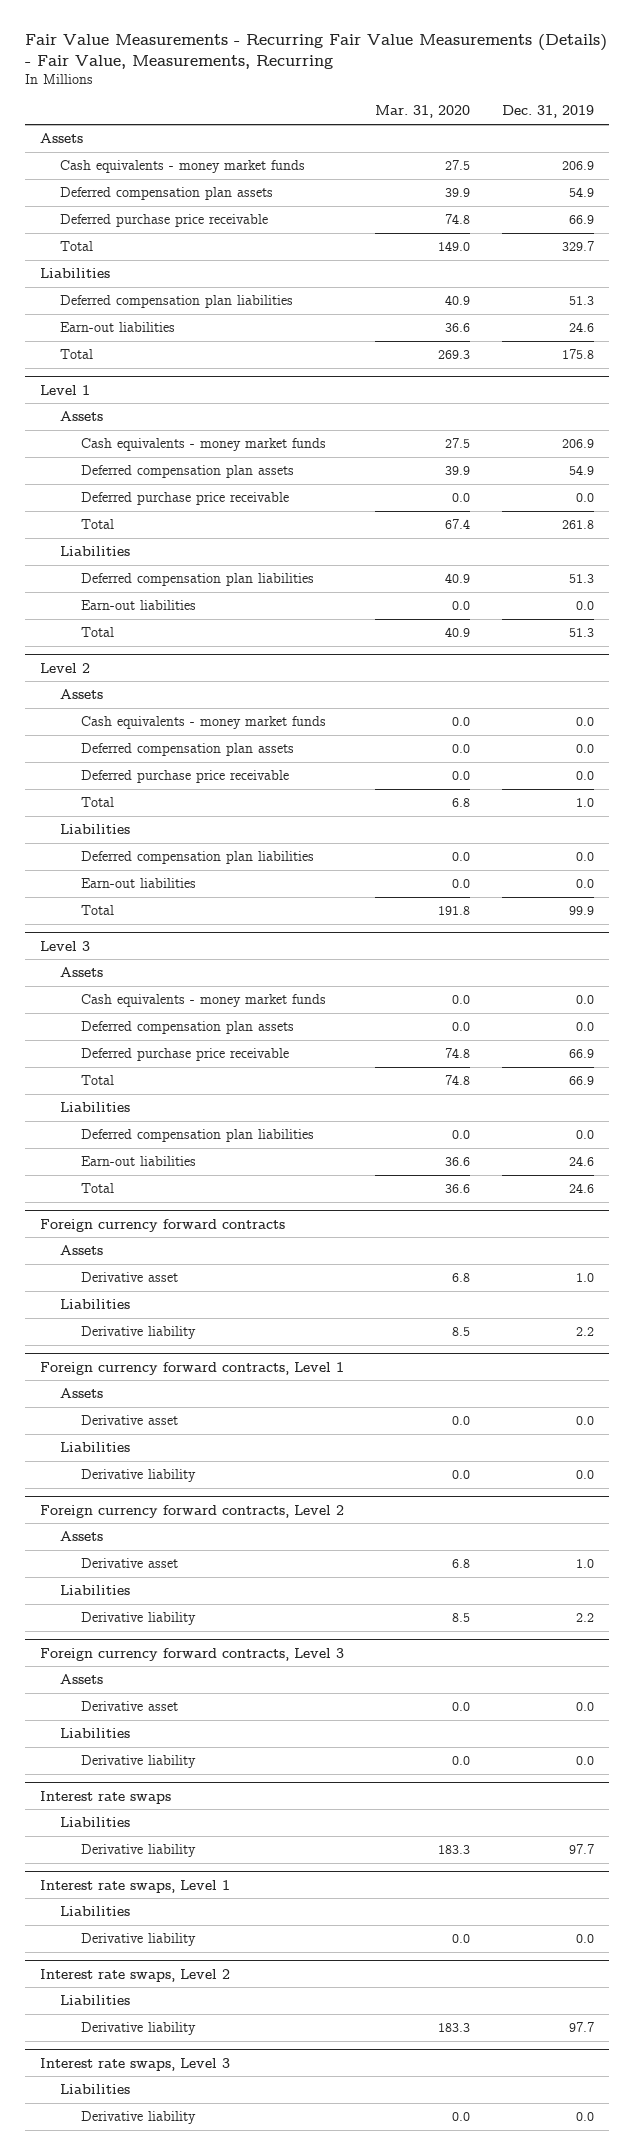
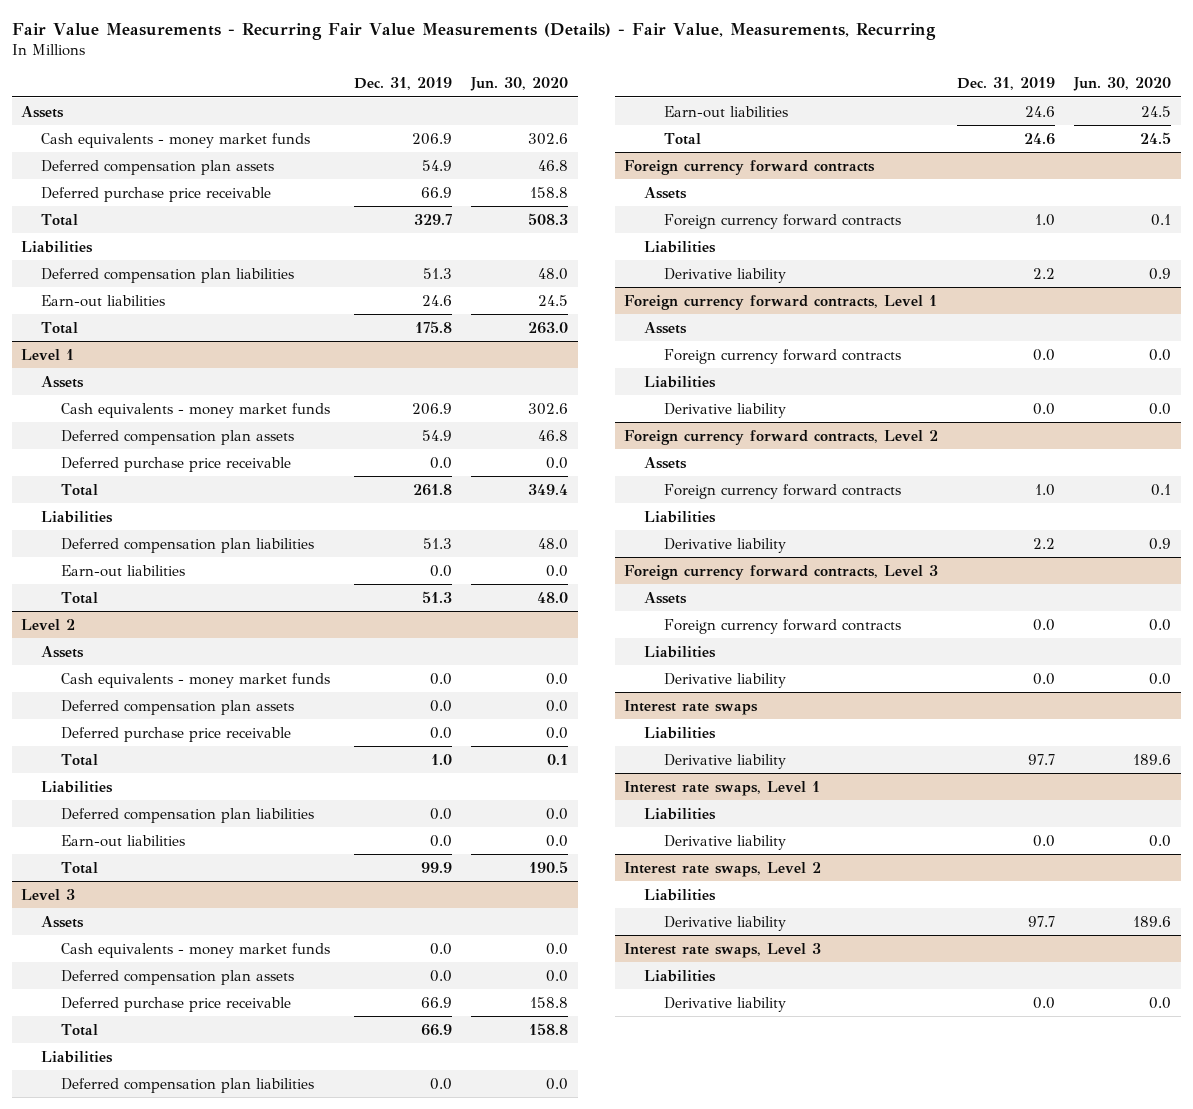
[375,105,471,119] Mar. 31, 2020 -> none
none -> [470,77,569,92] Jun. 30, 2020
[80,1271,178,1282] Derivative asset -> [663,213,901,229] Foreign currency forward contracts
[80,1414,178,1425] Derivative asset -> [663,348,901,364] Foreign currency forward contracts
[80,1557,178,1568] Derivative asset -> [663,483,901,499] Foreign currency forward contracts
[80,1700,178,1711] Derivative asset -> [663,618,901,634] Foreign currency forward contracts

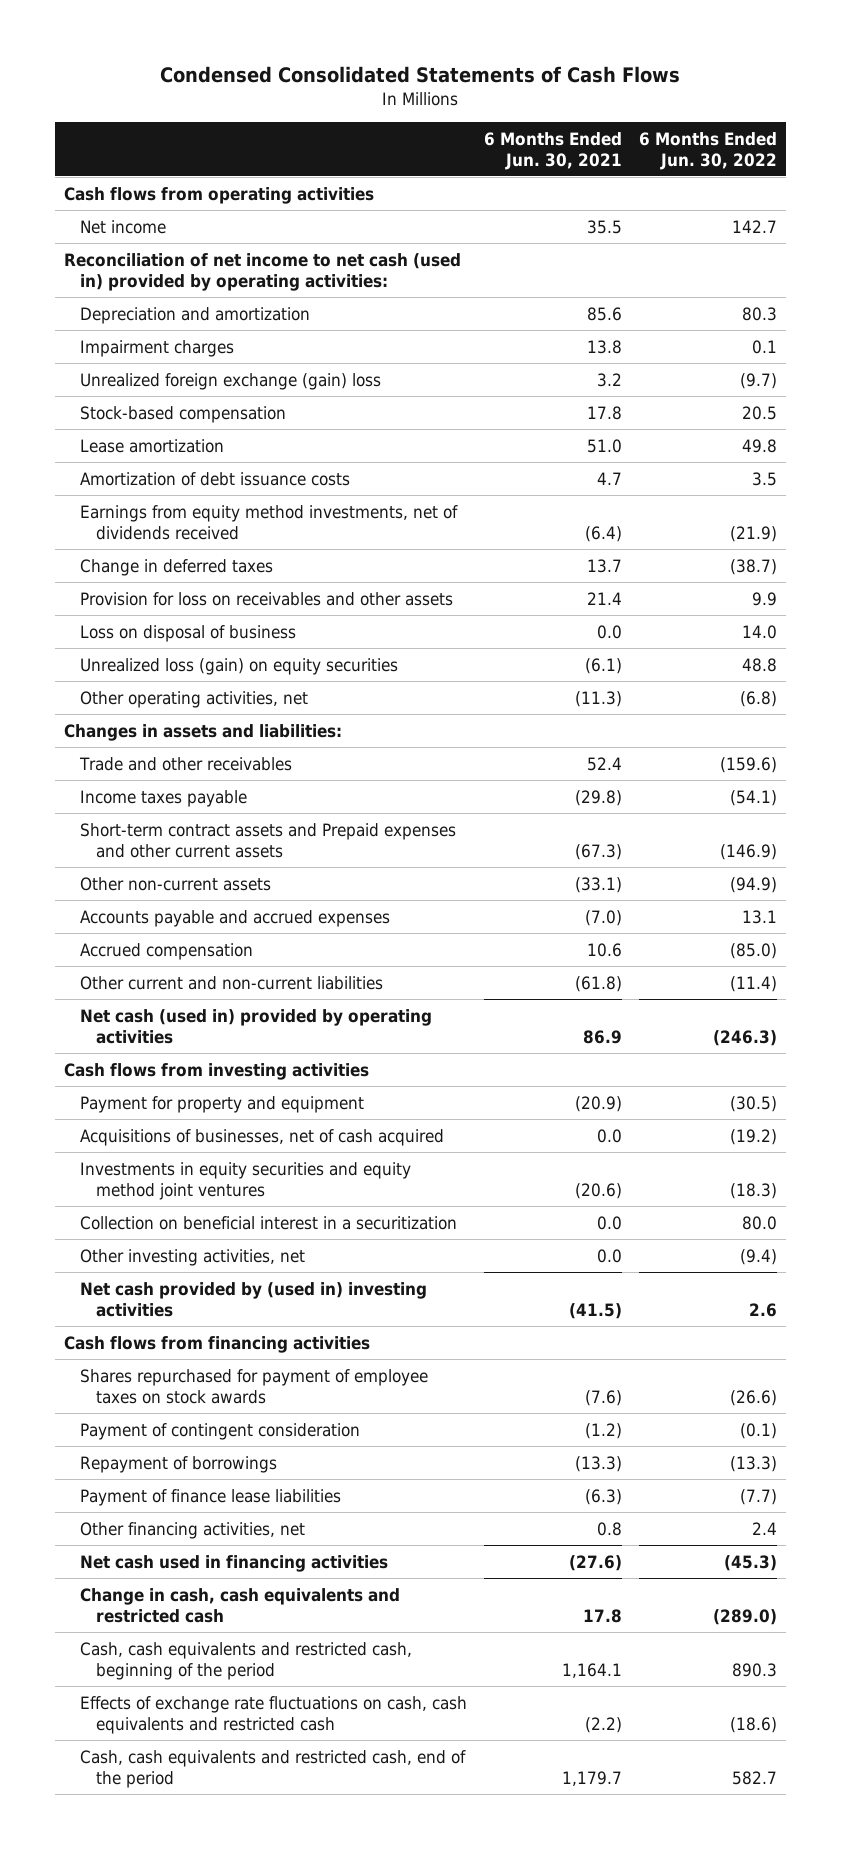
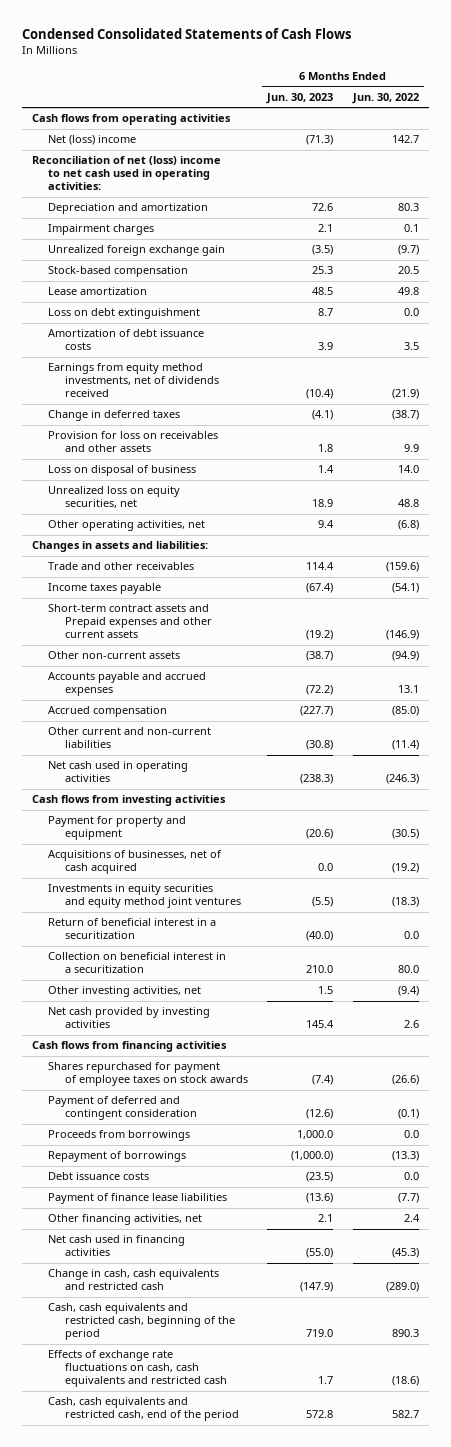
[483,131,622,170] 6 Months Ended Jun. 30, 2021 -> none
none -> [266,92,334,104] Jun. 30, 2023
[79,219,166,234] Net income -> [48,135,137,146] Net (loss) income
[63,252,461,291] Reconciliation of net income to net cash (used in) provided by operating activities: -> [31,156,221,191] Reconciliation of net (loss) income to net cash used in operating activities:
[79,372,381,390] Unrealized foreign exchange (gain) loss -> [48,245,226,257] Unrealized foreign exchange gain
none -> [48,308,201,320] Loss on debt extinguishment
[79,657,398,675] Unrealized loss (gain) on equity securities -> [48,486,181,509] Unrealized loss on equity securities, net
[79,1008,432,1044] Net cash (used in) provided by operating activities -> [48,761,189,783] Net cash used in operating activities
none -> [48,918,217,940] Return of beneficial interest in a securitization
[79,1281,427,1317] Net cash provided by (used in) investing activities -> [48,1007,211,1029] Net cash provided by investing activities
[79,1422,360,1440] Payment of contingent consideration -> [48,1096,197,1121] Payment of deferred and contingent consideration
none -> [48,1130,191,1142] Proceeds from borrowings
none -> [48,1172,150,1181] Debt issuance costs

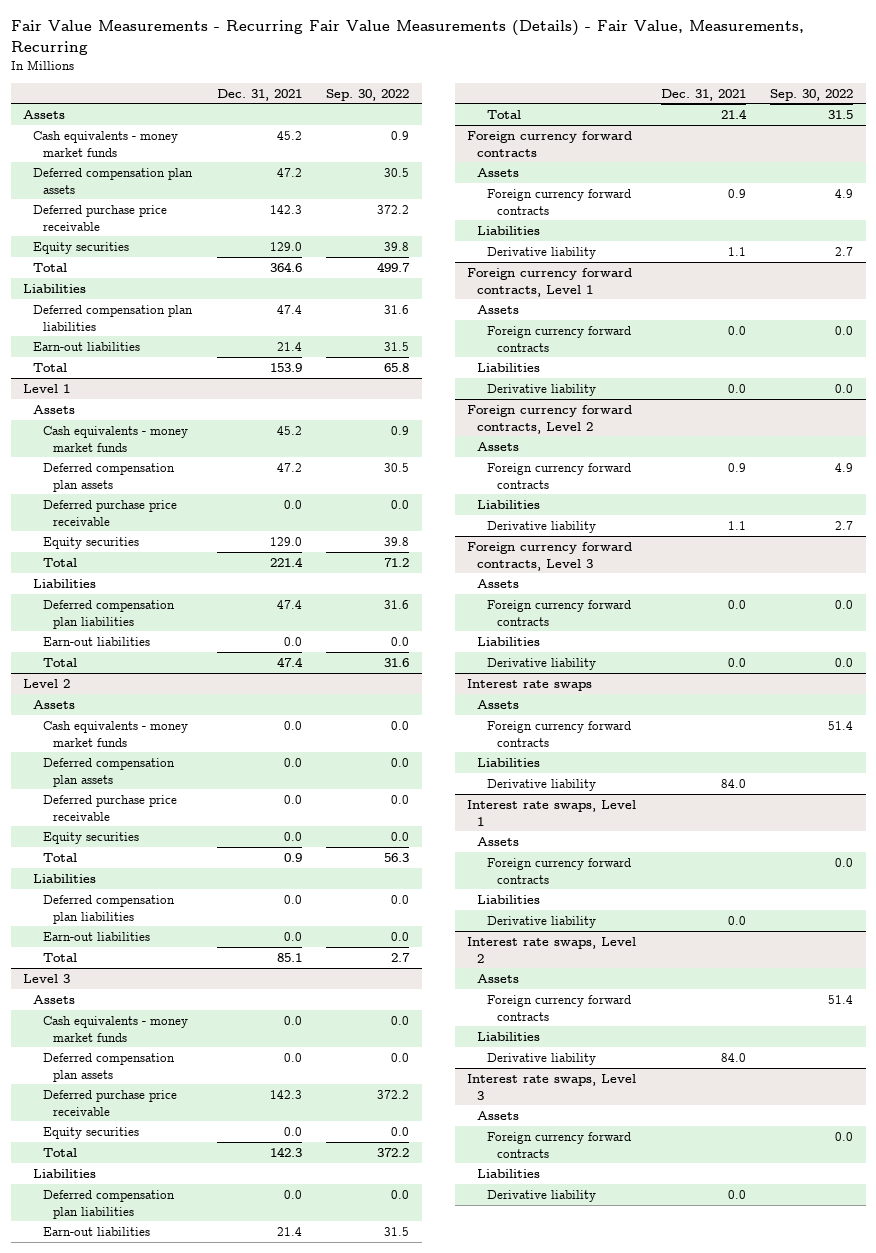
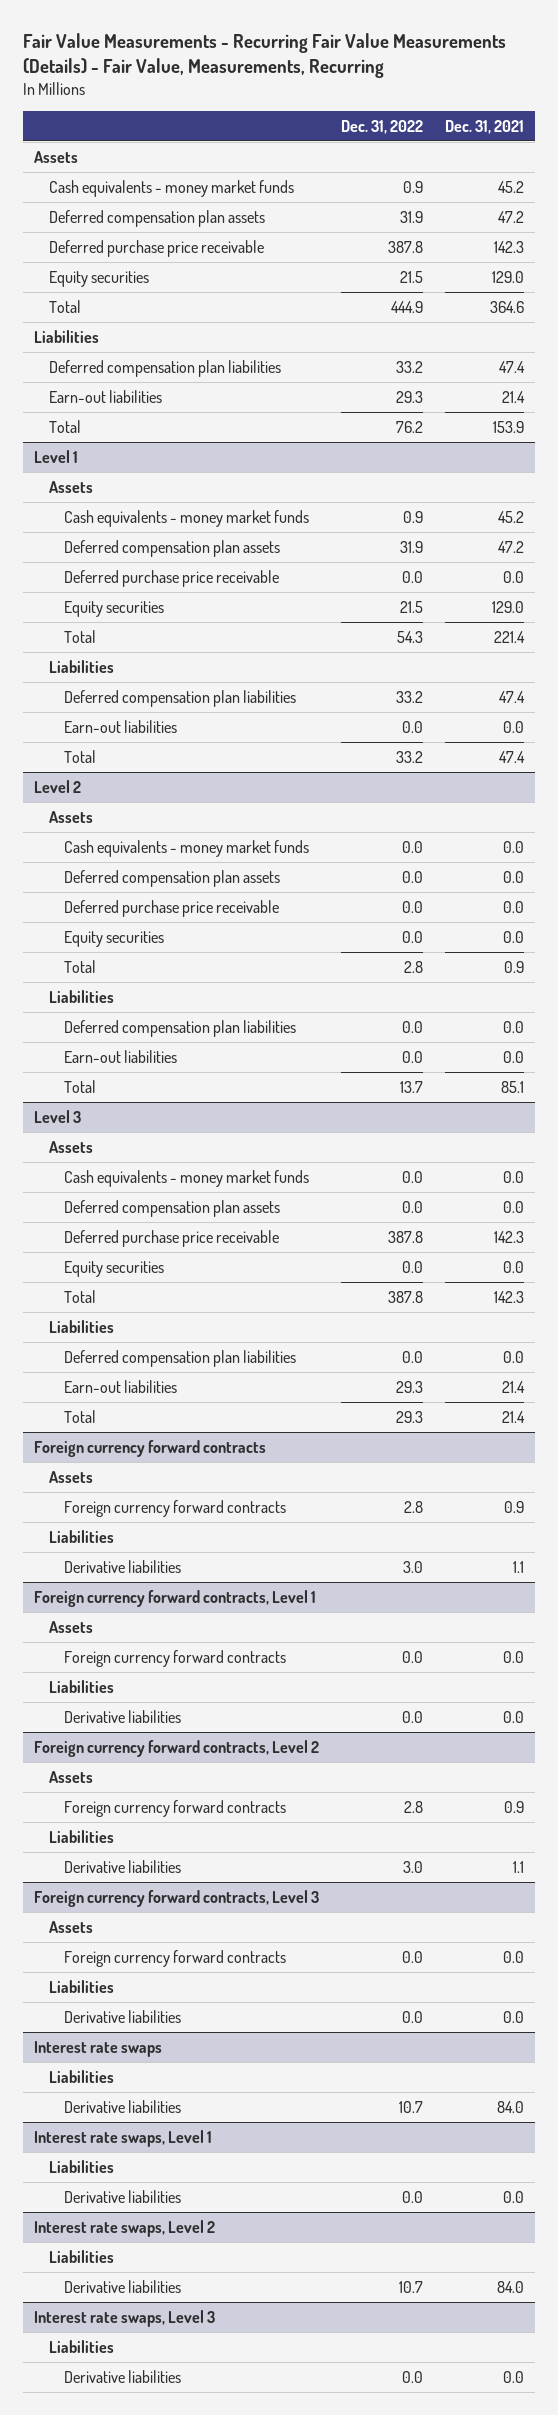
[326,88,410,101] Sep. 30, 2022 -> none
none -> [341,119,424,134] Dec. 31, 2022
[487,246,597,259] Derivative liability -> [63,1559,181,1573] Derivative liabilities
[487,383,597,396] Derivative liability -> [63,1709,181,1723] Derivative liabilities
[487,520,597,533] Derivative liability -> [63,1859,181,1873] Derivative liabilities
[487,657,597,670] Derivative liability -> [63,2009,181,2023] Derivative liabilities
[477,699,520,709] Assets -> none
[487,720,632,747] Foreign currency forward contracts -> none
[487,778,597,791] Derivative liability -> [63,2099,181,2113] Derivative liabilities
[477,836,520,846] Assets -> none
[487,857,632,884] Foreign currency forward contracts -> none
[487,915,597,928] Derivative liability -> [63,2189,181,2203] Derivative liabilities
[477,973,520,983] Assets -> none
[487,994,632,1021] Foreign currency forward contracts -> none
[487,1052,597,1065] Derivative liability -> [63,2279,181,2293] Derivative liabilities
[477,1110,520,1120] Assets -> none
[487,1131,632,1158] Foreign currency forward contracts -> none
[487,1189,597,1202] Derivative liability -> [63,2369,181,2383] Derivative liabilities

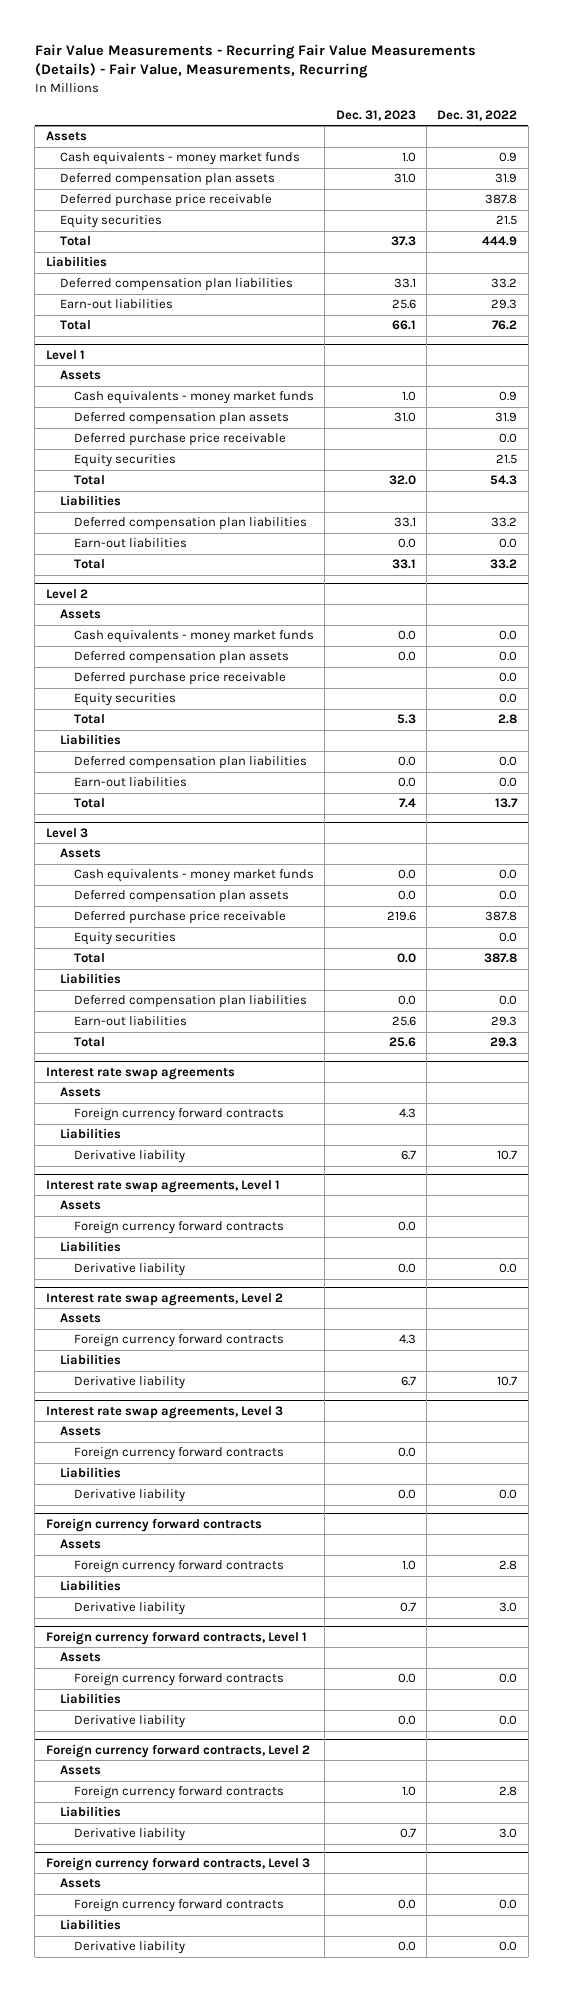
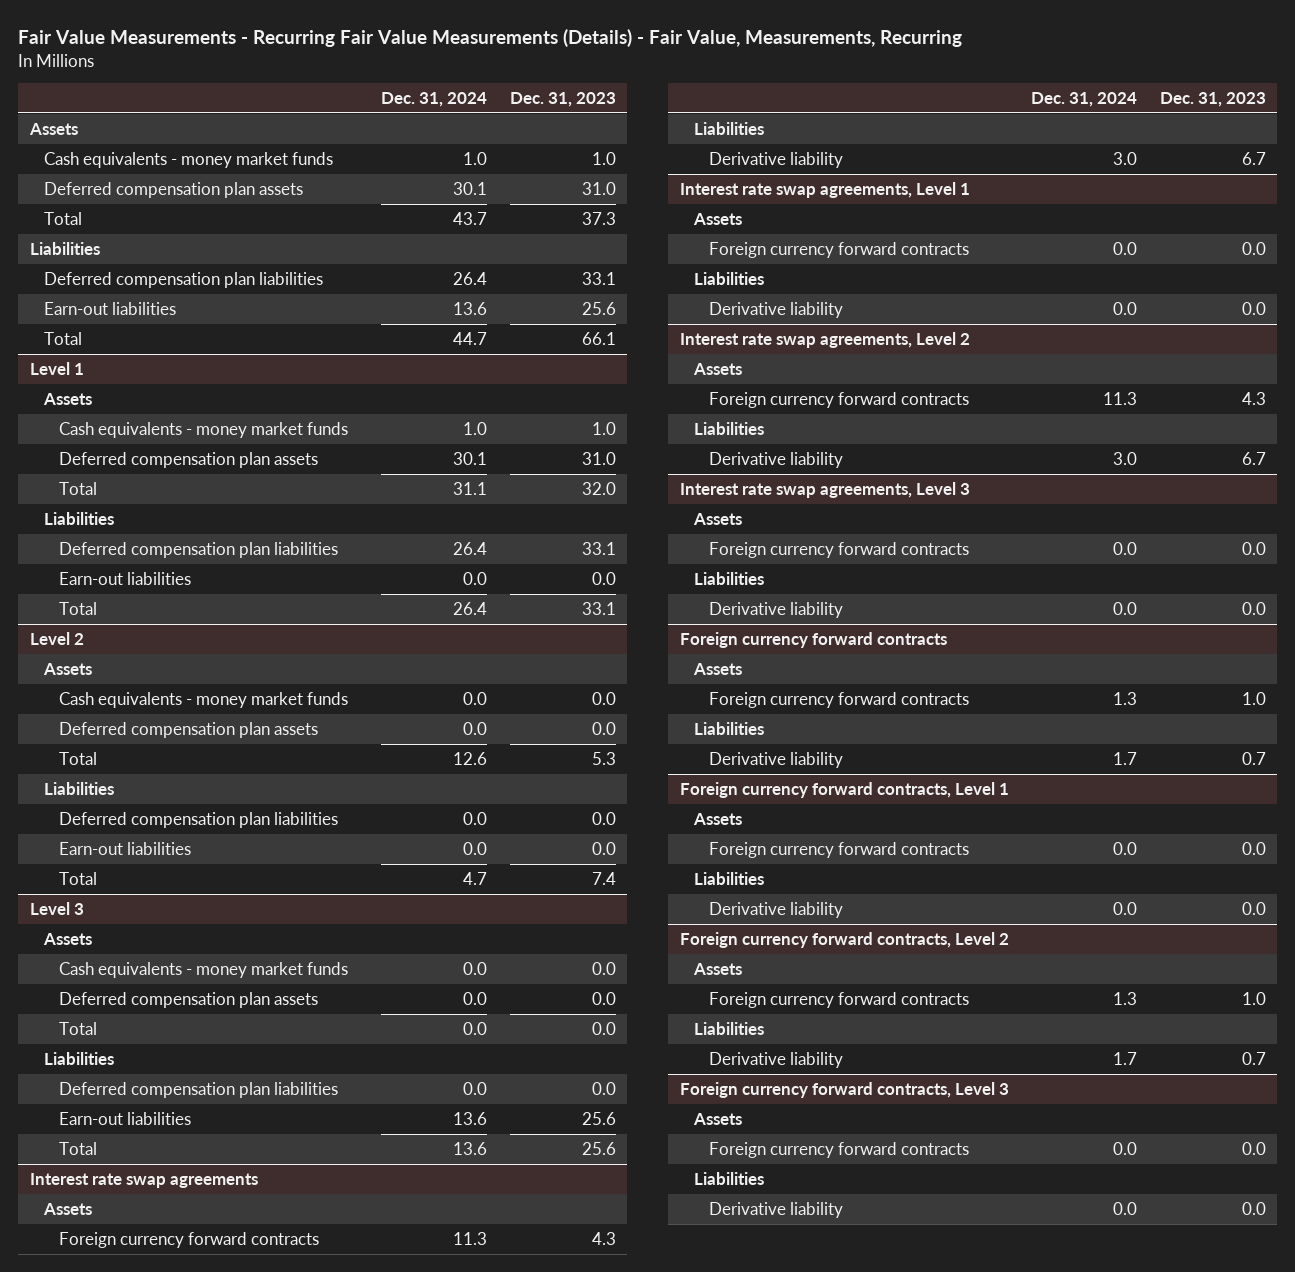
[437,109,518,121] Dec. 31, 2022 -> none
none -> [381,92,488,108] Dec. 31, 2024
[59,194,272,208] Deferred purchase price receivable -> none
[59,215,162,229] Equity securities -> none
[74,433,287,447] Deferred purchase price receivable -> none
[74,454,177,468] Equity securities -> none
[74,672,287,686] Deferred purchase price receivable -> none
[74,693,177,707] Equity securities -> none
[74,911,287,925] Deferred purchase price receivable -> none
[74,932,177,946] Equity securities -> none

